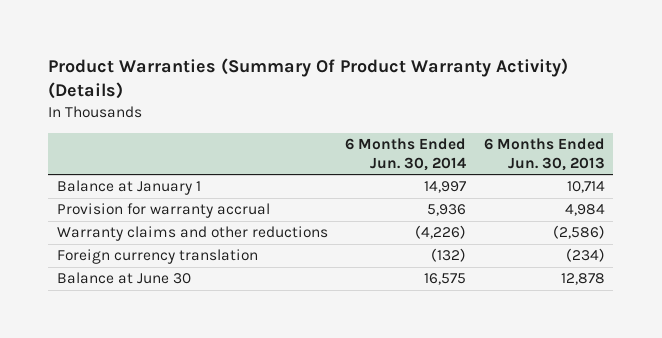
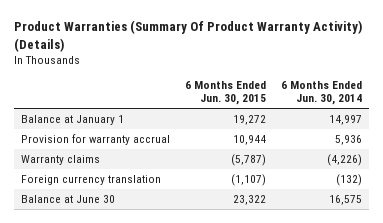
[483,137,605,171] 6 Months Ended Jun. 30, 2013 -> none
none -> [184,81,266,106] 6 Months Ended Jun. 30, 2015
[56,226,328,242] Warranty claims and other reductions -> [21,154,101,165] Warranty claims

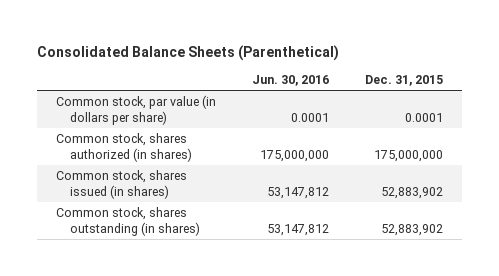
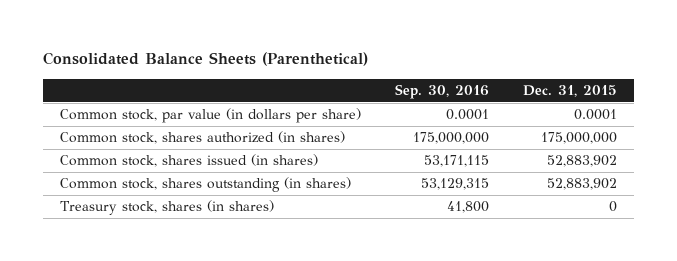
[252,74,330,86] Jun. 30, 2016 -> none
none -> [395,83,490,99] Sep. 30, 2016
none -> [59,200,274,216] Treasury stock, shares (in shares)

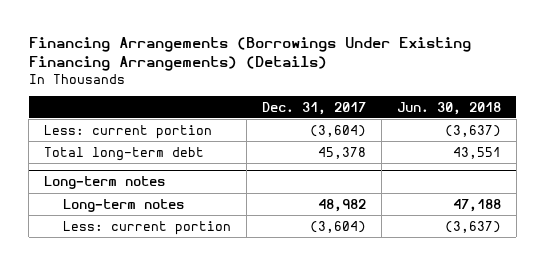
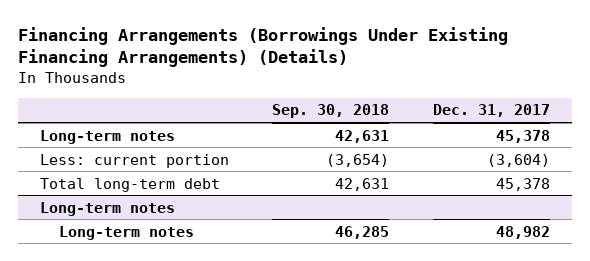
[396,101,501,115] Jun. 30, 2018 -> none
none -> [272,104,390,119] Sep. 30, 2018
none -> [39,129,175,144] Long-term notes
[62,220,231,235] Less: current portion -> none

